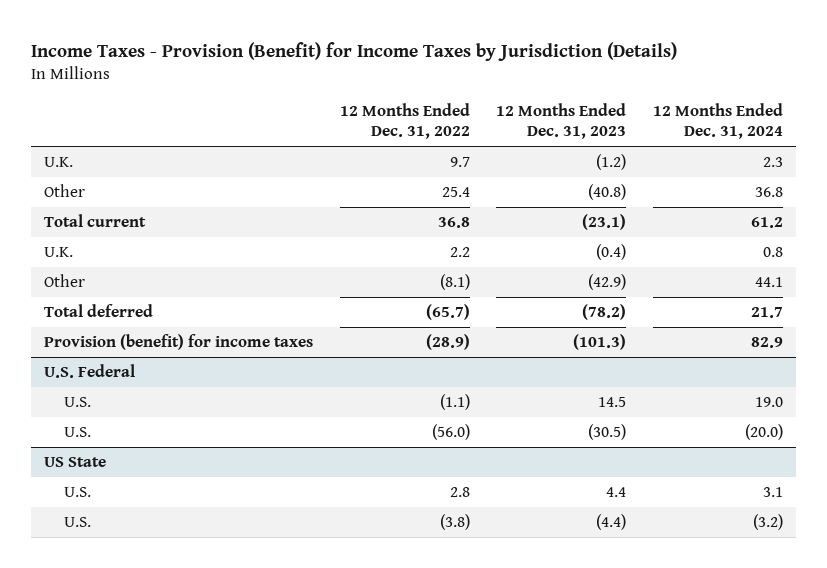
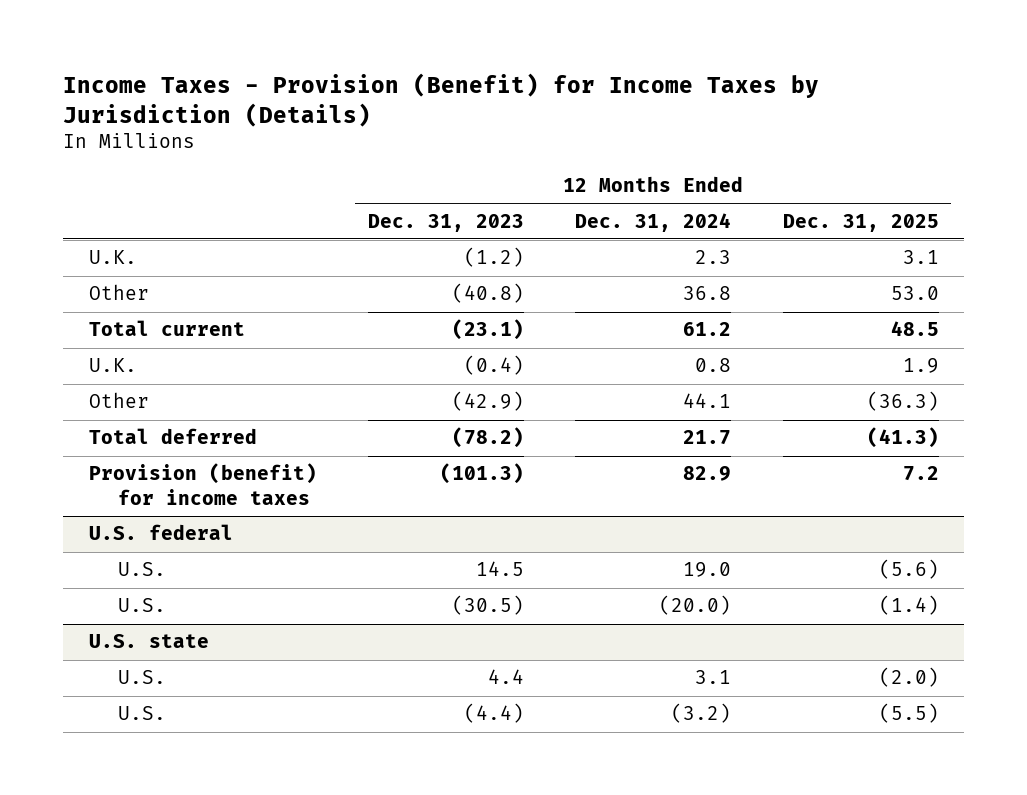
[339,103,470,140] 12 Months Ended Dec. 31, 2022 -> none
none -> [782,213,939,232] Dec. 31, 2025
[44,364,136,379] U.S. Federal -> [88,524,233,541] U.S. federal
[44,457,107,468] US State -> [88,634,209,649] U.S. state

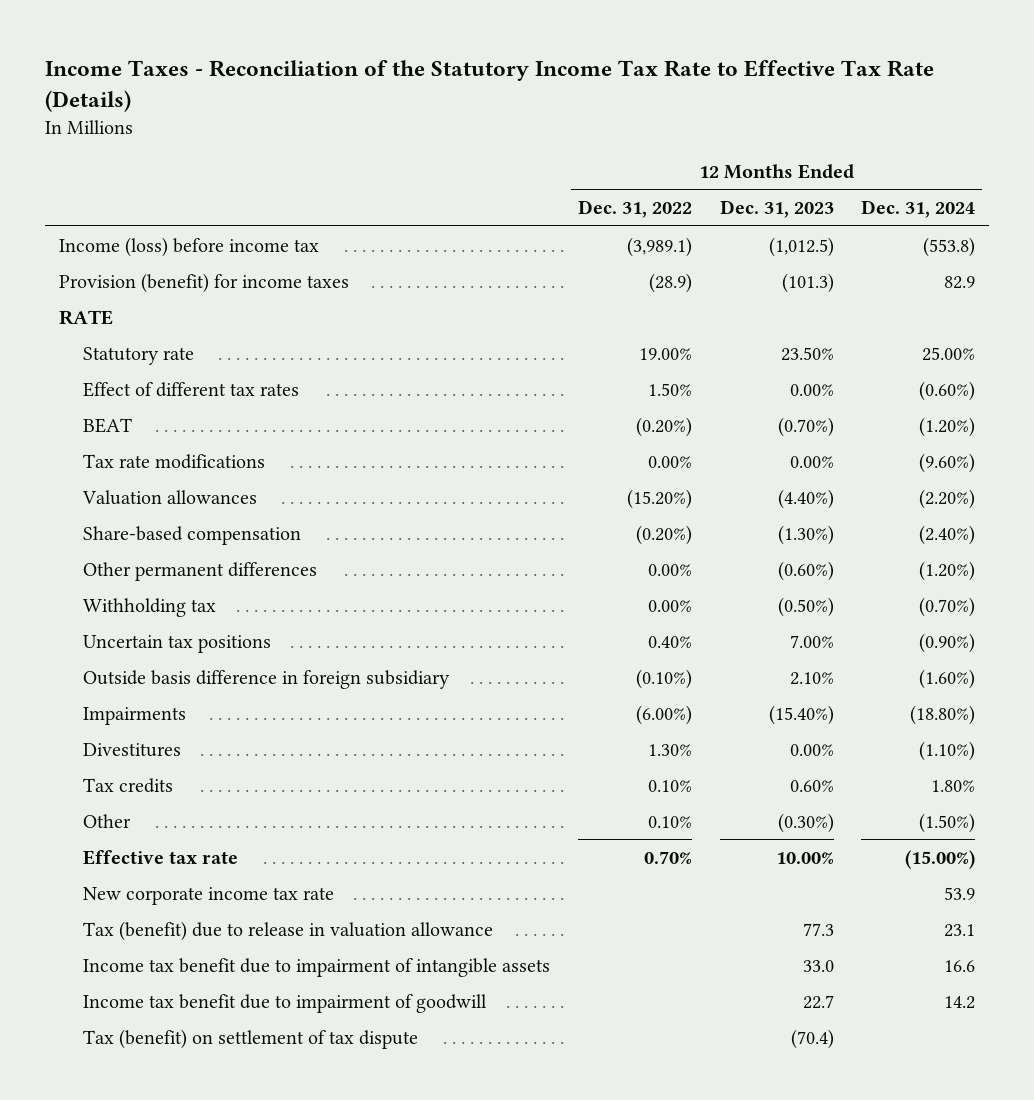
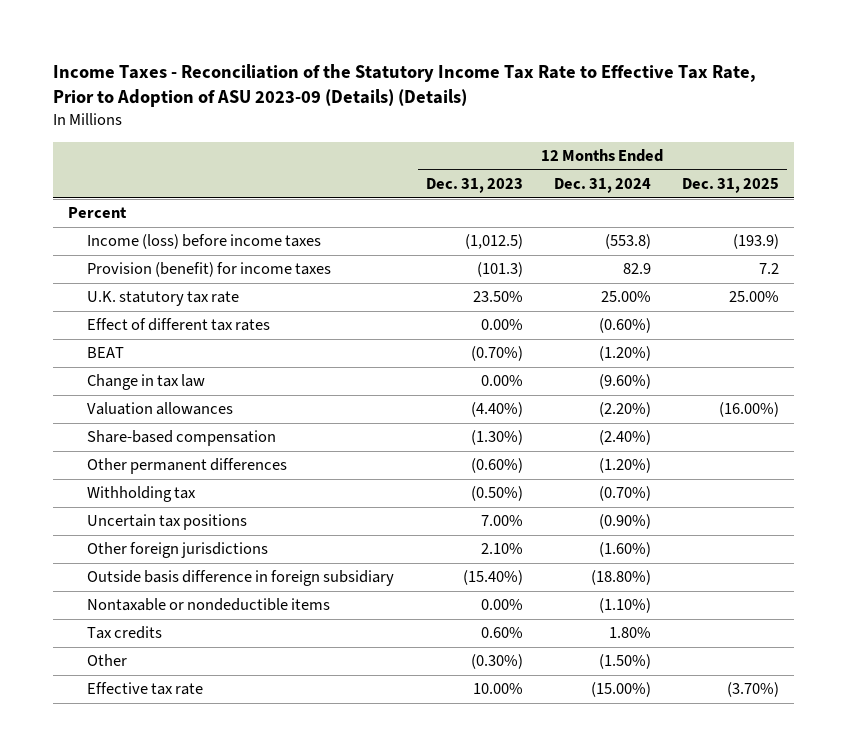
[44,59,934,112] Income Taxes - Reconciliation of the Statutory Income Tax Rate to Effective Tax Rate (Details) -> [52,63,756,108] Income Taxes - Reconciliation of the Statutory Income Tax Rate to Effective Tax Rate, Prior to Adoption of ASU 2023-09 (Details) (Details)
[577,200,692,219] Dec. 31, 2022 -> none
none -> [681,178,779,194] Dec. 31, 2025
none -> [68,207,128,219] Percent
[58,236,319,257] Income (loss) before income tax -> [87,234,322,250] Income (loss) before income taxes
[58,309,113,325] RATE -> none
[83,346,195,365] Statutory rate -> [87,291,240,307] U.K. statutory tax rate
[83,453,266,469] Tax rate modifications -> [87,374,206,391] Change in tax law
[83,706,187,725] Impairments -> none
none -> [87,542,269,559] Other foreign jurisdictions
[789,671,834,685] 2.10% -> [462,570,523,586] (15.40%)
[919,668,976,689] (1.60%) -> [590,570,651,586] (18.80%)
[83,742,182,757] Divestitures -> [87,598,331,612] Nontaxable or nondeductible items
[83,886,335,905] New corporate income tax rate -> none
[83,920,494,941] Tax (benefit) due to release in valuation allowance -> none
[83,957,551,977] Income tax benefit due to impairment of intangible assets -> none
[83,993,488,1013] Income tax benefit due to impairment of goodwill -> none
[83,1028,419,1049] Tax (benefit) on settlement of tax dispute -> none

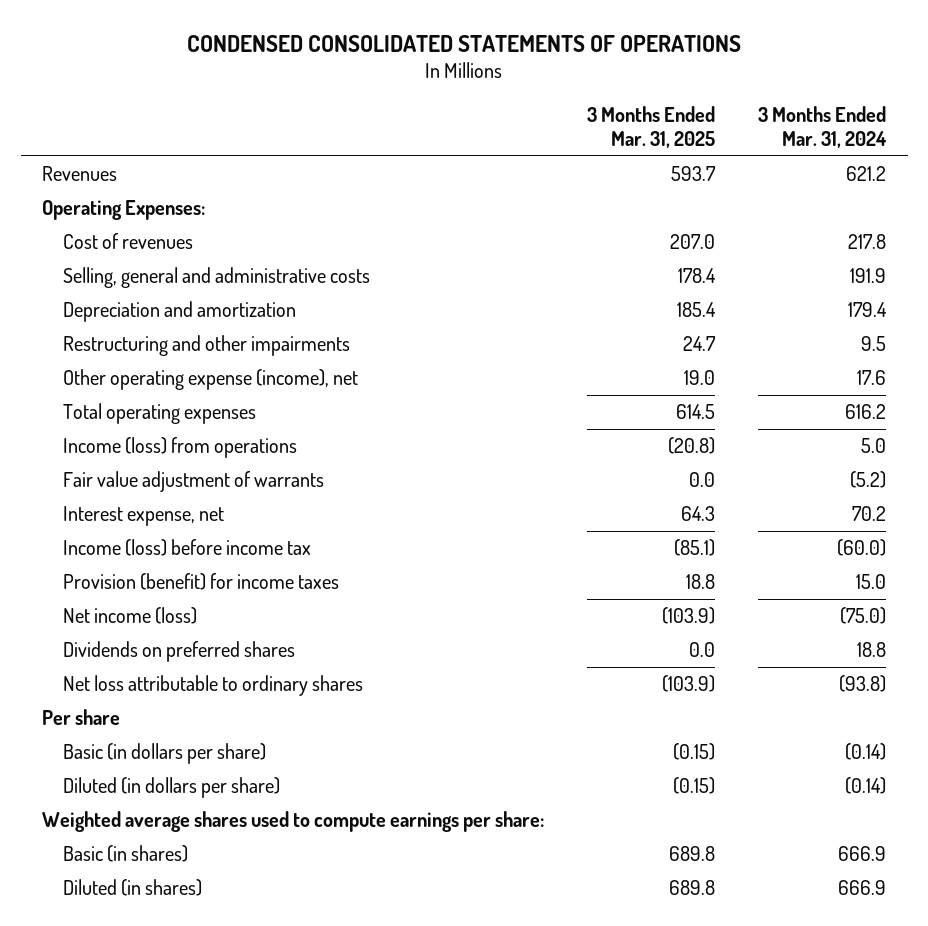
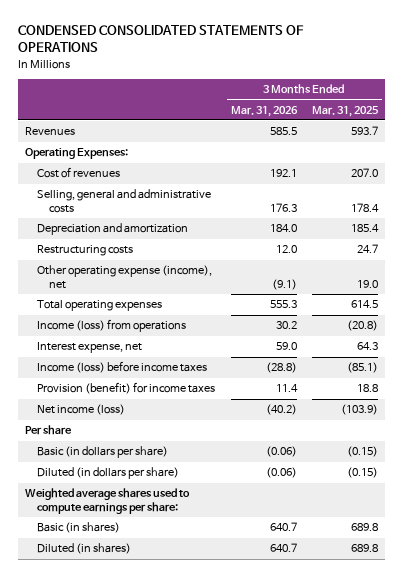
[758,106,888,149] 3 Months Ended Mar. 31, 2024 -> none
none -> [230,105,298,117] Mar. 31, 2026
[62,335,350,357] Restructuring and other impairments -> [37,245,134,257] Restructuring costs
[62,471,324,493] Fair value adjustment of warrants -> none
[62,539,311,557] Income (loss) before income tax -> [37,361,208,374] Income (loss) before income taxes
[62,641,295,663] Dividends on preferred shares -> none
[62,675,363,697] Net loss attributable to ordinary shares -> none

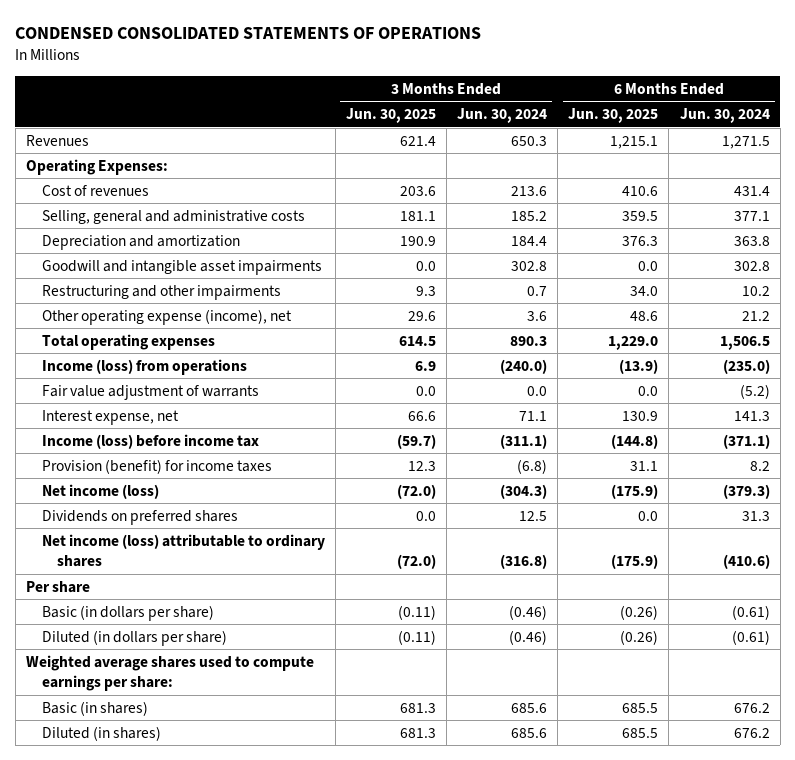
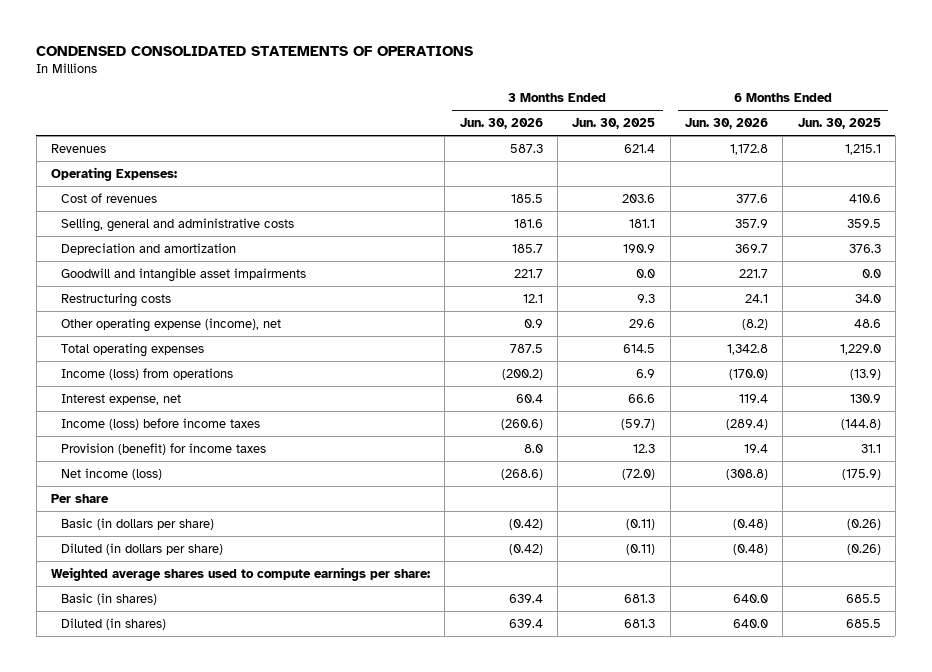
[457,108,548,124] Jun. 30, 2024 -> none
[679,108,770,124] Jun. 30, 2024 -> none
none -> [459,117,543,129] Jun. 30, 2026
none -> [684,117,768,129] Jun. 30, 2026
[41,284,281,300] Restructuring and other impairments -> [61,292,172,307] Restructuring costs
[41,384,259,400] Fair value adjustment of warrants -> none
[41,433,259,449] Income (loss) before income tax -> [61,417,261,430] Income (loss) before income taxes
[41,509,238,525] Dividends on preferred shares -> none
[41,533,325,567] Net income (loss) attributable to ordinary shares -> none

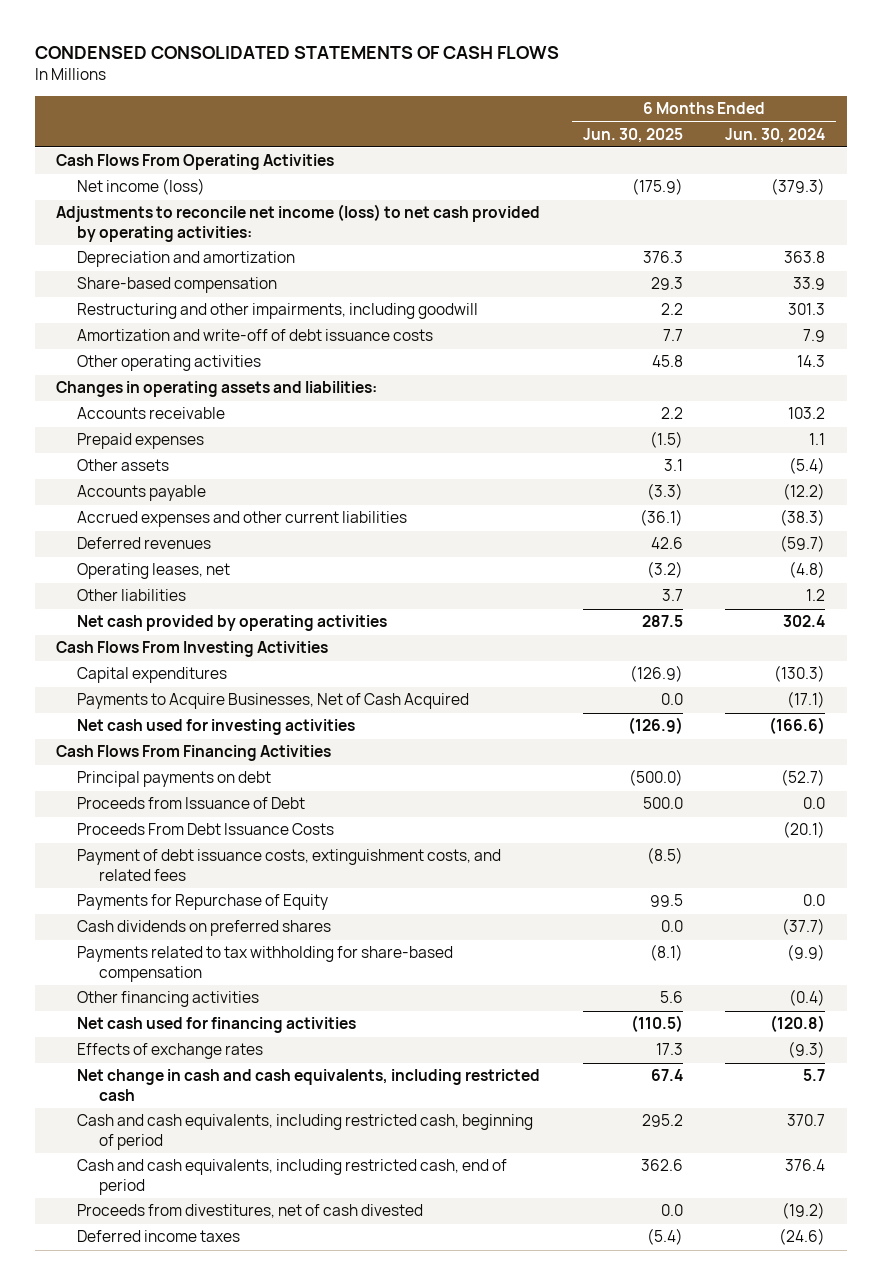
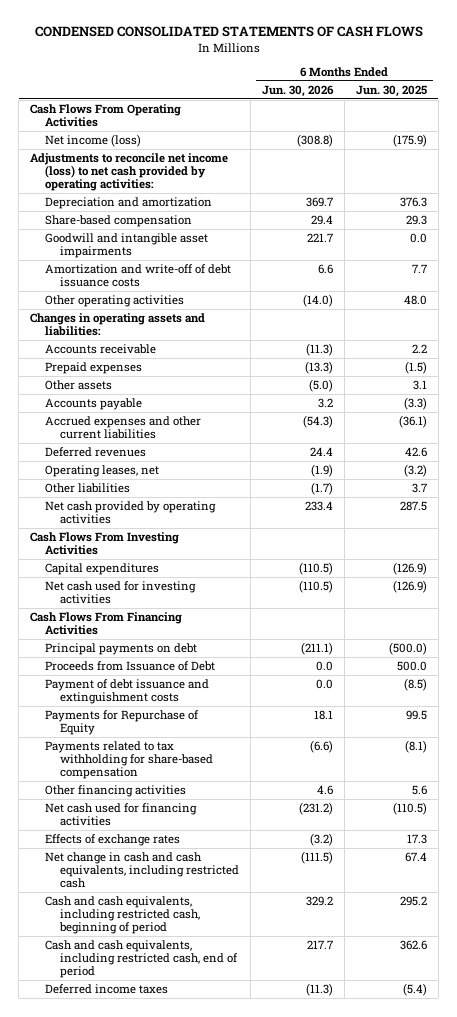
[725,127,826,143] Jun. 30, 2024 -> none
none -> [261,84,334,97] Jun. 30, 2026
[77,303,479,320] Restructuring and other impairments, including goodwill -> none
none -> [45,233,209,259] Goodwill and intangible asset impairments
[651,355,683,368] 45.8 -> [403,295,427,306] 48.0
[77,693,470,710] Payments to Acquire Businesses, Net of Cash Acquired -> none
[77,823,335,836] Proceeds From Debt Issuance Costs -> none
[77,849,502,881] Payment of debt issuance costs, extinguishment costs, and related fees -> [45,679,210,705] Payment of debt issuance and extinguishment costs
[77,920,332,937] Cash dividends on preferred shares -> none
[77,1204,424,1219] Proceeds from divestitures, net of cash divested -> none

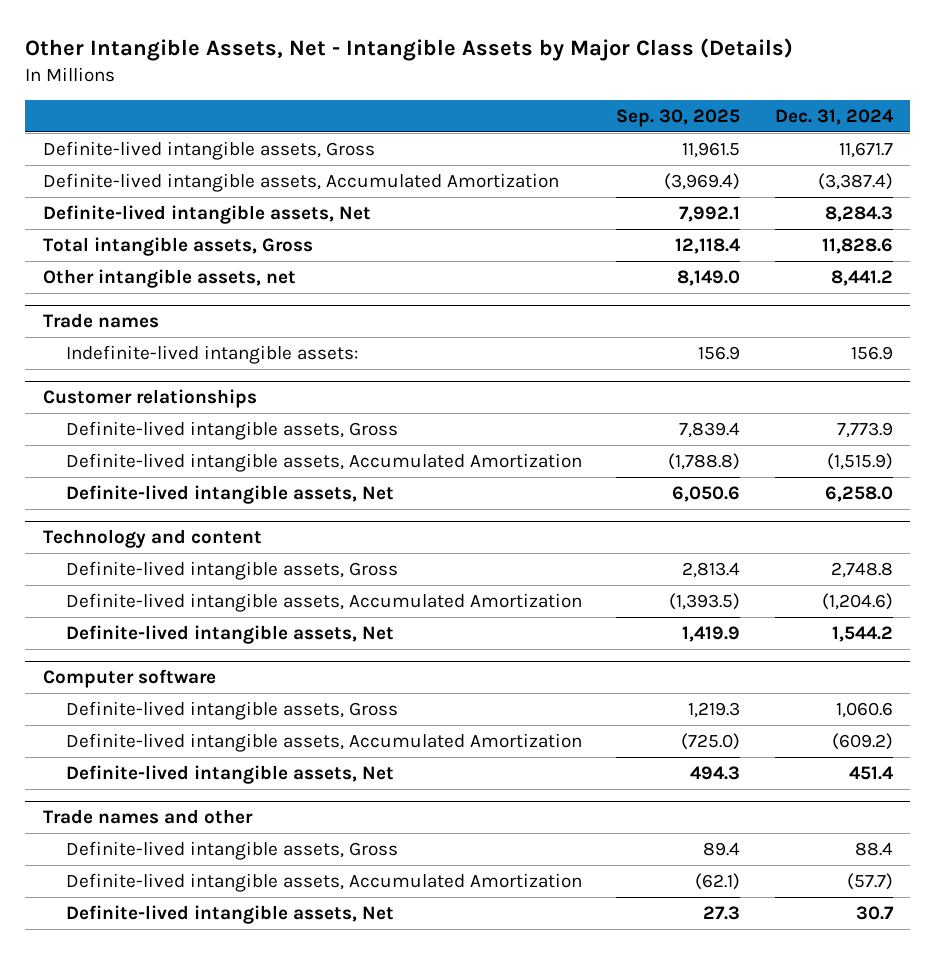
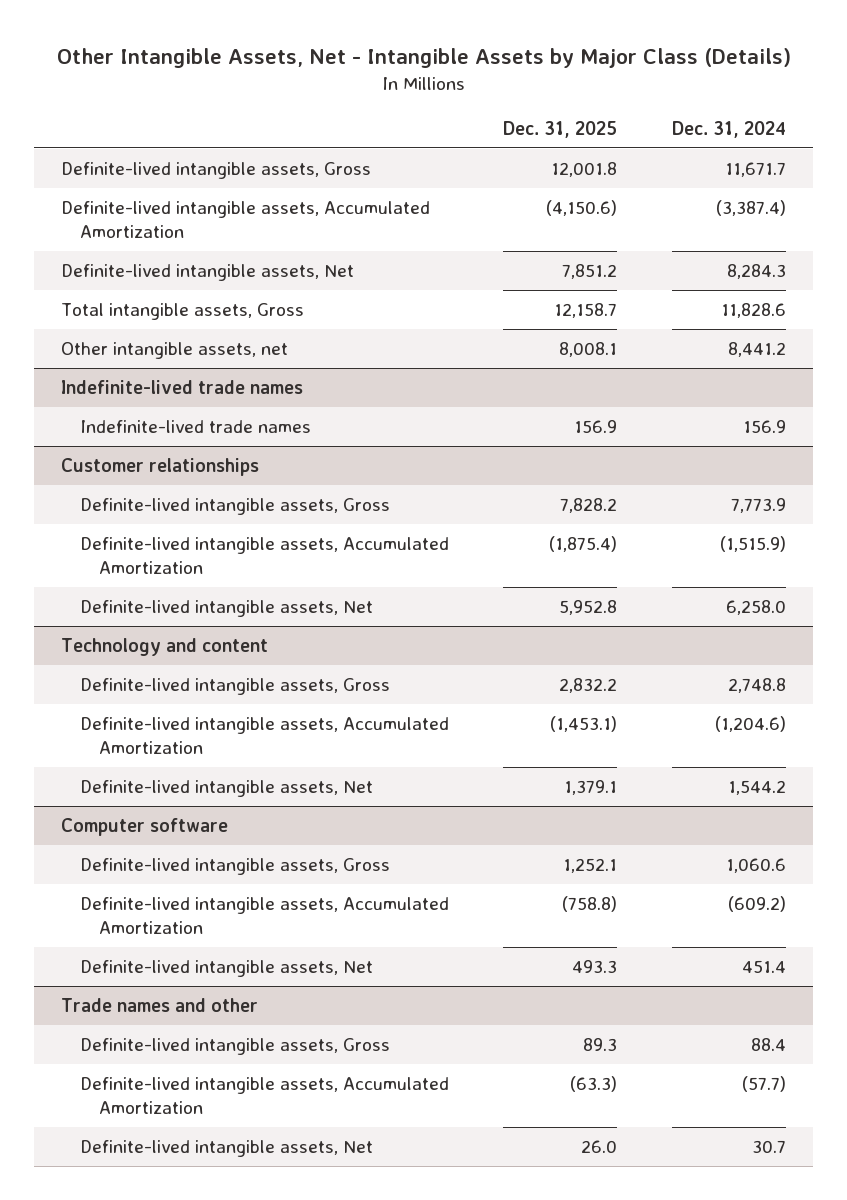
[616,109,741,128] Sep. 30, 2025 -> none
none -> [503,121,618,139] Dec. 31, 2025
[42,312,159,328] Trade names -> [61,379,304,394] Indefinite-lived trade names
[66,344,359,364] Indefinite-lived intangible assets: -> [80,419,312,433] Indefinite-lived trade names

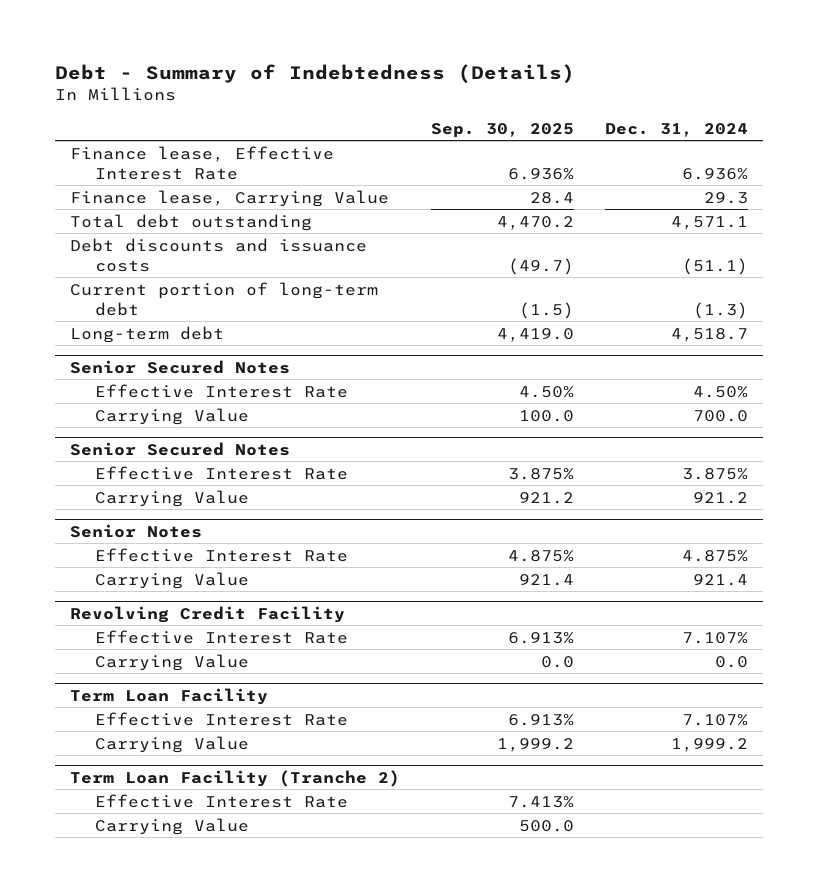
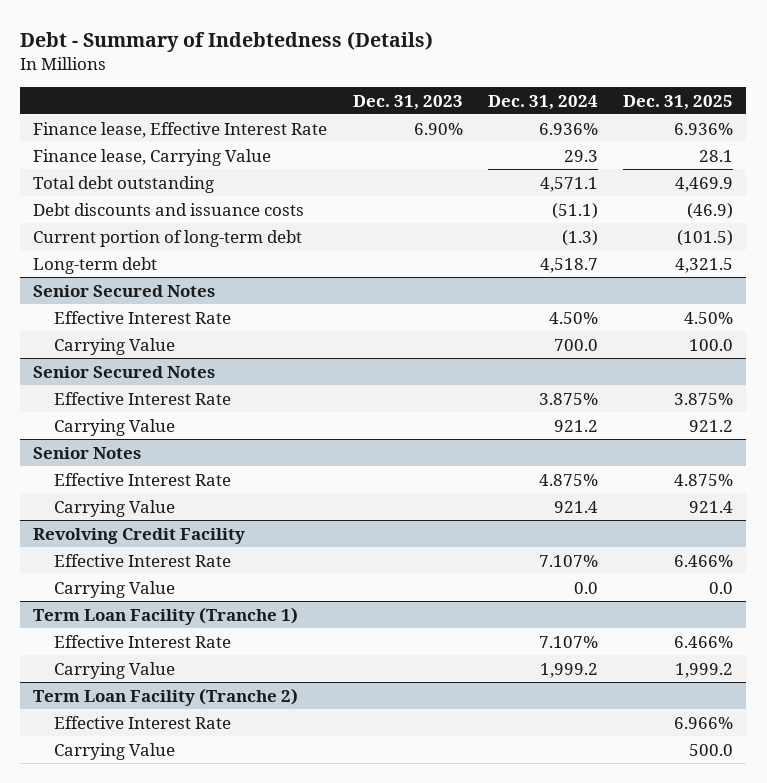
[431,122,575,138] Sep. 30, 2025 -> none
none -> [352,94,463,110] Dec. 31, 2023
none -> [623,94,734,110] Dec. 31, 2025
[70,687,269,705] Term Loan Facility -> [33,606,299,625] Term Loan Facility (Tranche 1)

